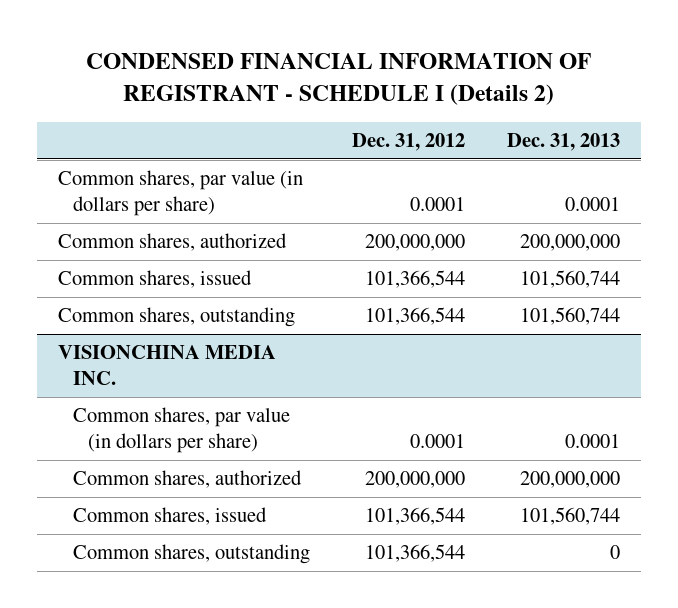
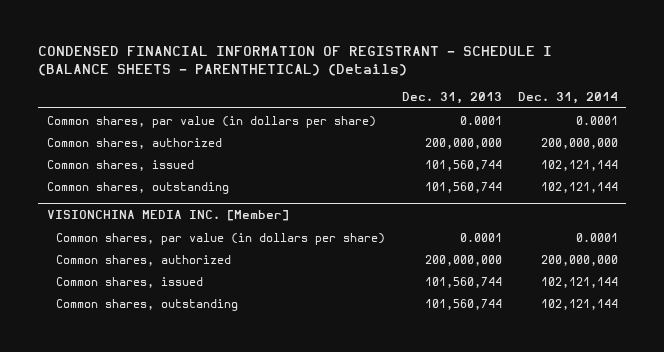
[85,53,591,106] CONDENSED FINANCIAL INFORMATION OF REGISTRANT - SCHEDULE I (Details 2) -> [38,46,553,76] CONDENSED FINANCIAL INFORMATION OF REGISTRANT - SCHEDULE I (BALANCE SHEETS - PARENTHETICAL) (Details)
[352,133,466,152] Dec. 31, 2012 -> none
none -> [517,91,618,104] Dec. 31, 2014
[58,345,277,386] VISIONCHINA MEDIA INC. -> [46,210,289,222] VISIONCHINA MEDIA INC. [Member]
[609,545,620,560] 0 -> [424,298,502,310] 101,560,744

